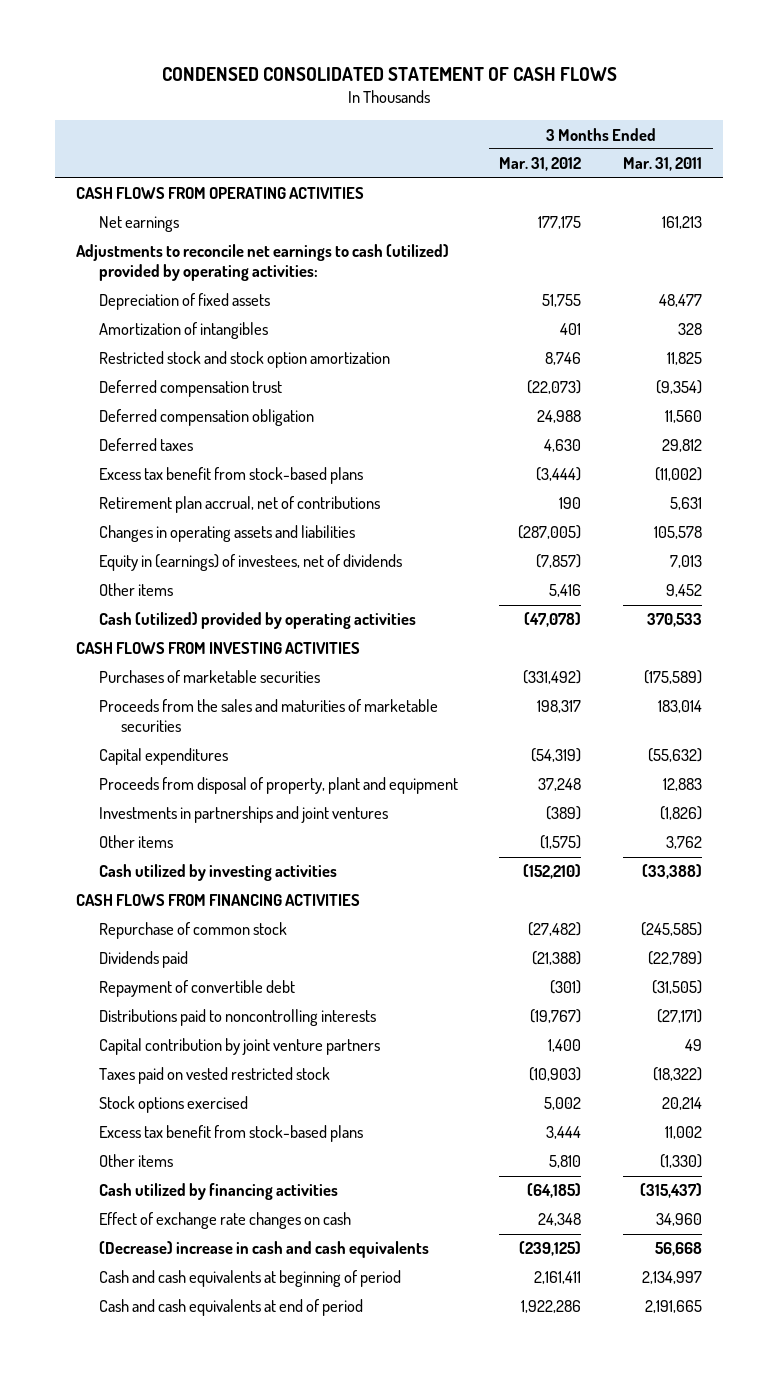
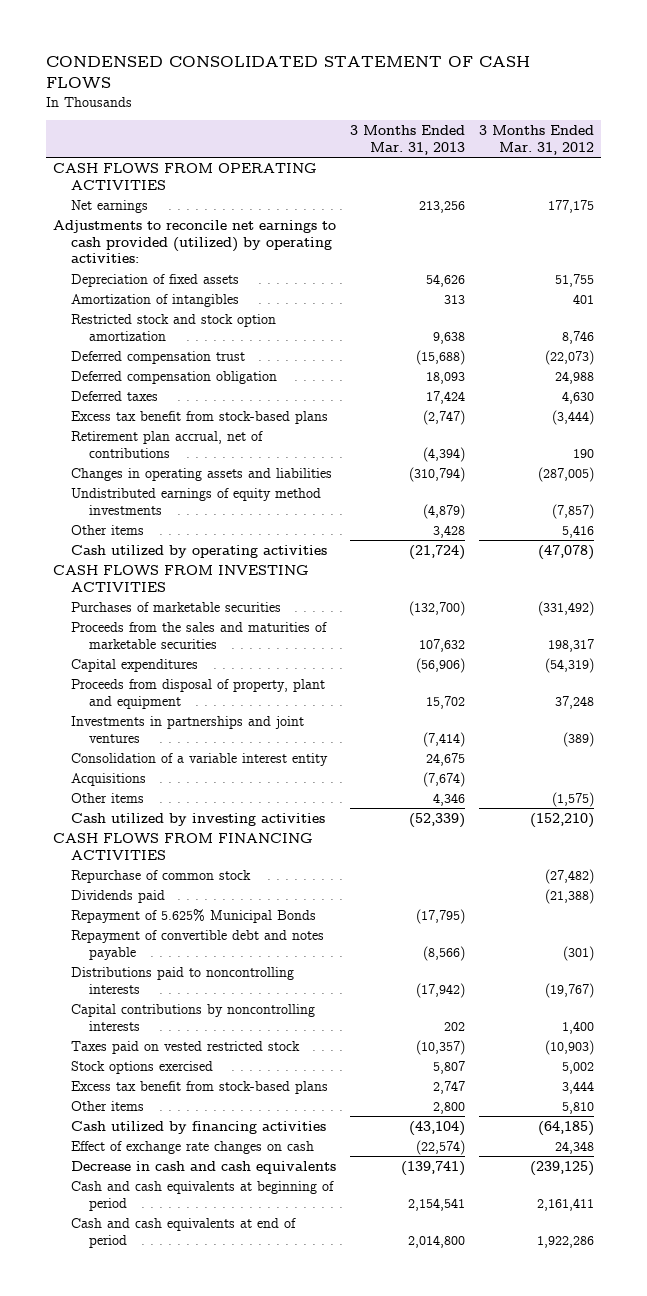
[623,157,703,172] Mar. 31, 2011 -> none
none -> [349,125,465,155] 3 Months Ended Mar. 31, 2013
[76,244,450,282] Adjustments to reconcile net earnings to cash (utilized) provided by operating activities: -> [52,219,336,264] Adjustments to reconcile net earnings to cash provided (utilized) by operating activities:
[98,554,402,572] Equity in (earnings) of investees, net of dividends -> [70,487,321,515] Undistributed earnings of equity method investments
[98,612,416,630] Cash (utilized) provided by operating activities -> [70,544,327,558] Cash utilized by operating activities
none -> [70,752,328,766] Consolidation of a variable interest entity
none -> [70,772,146,786] Acquisitions
none -> [70,908,316,923] Repayment of 5.625% Municipal Bonds
[98,980,295,998] Repayment of convertible debt -> [70,929,324,960] Repayment of convertible debt and notes payable
[98,1038,380,1056] Capital contribution by joint venture partners -> [70,1003,315,1031] Capital contributions by noncontrolling interests
[98,1241,429,1259] (Decrease) increase in cash and cash equivalents -> [70,1160,336,1174] Decrease in cash and cash equivalents

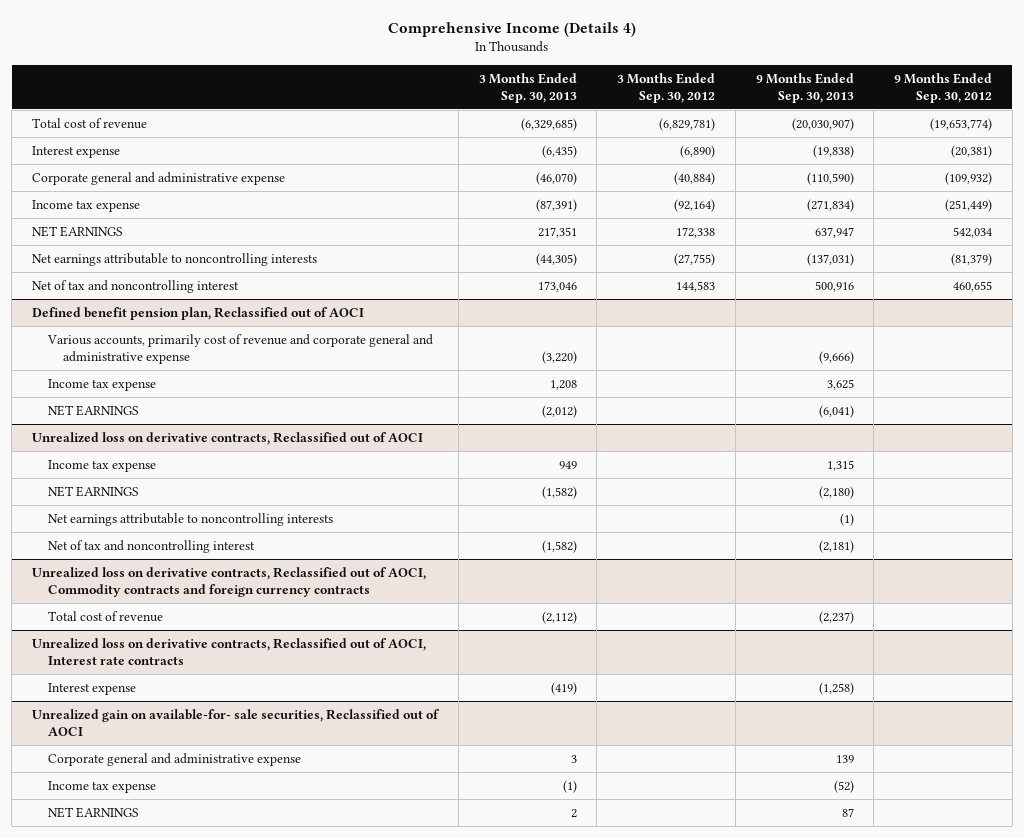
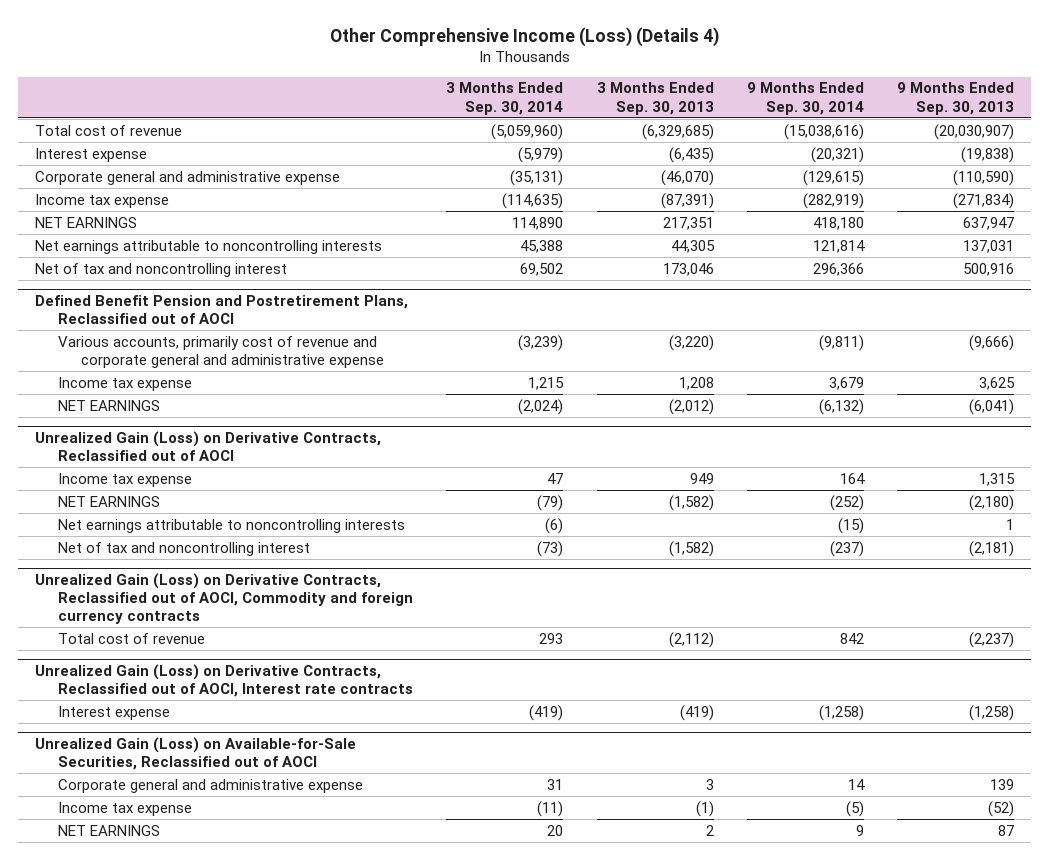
[388,22,637,38] Comprehensive Income (Details 4) -> [329,26,719,47] Other Comprehensive Income (Loss) (Details 4)
[617,72,716,103] 3 Months Ended Sep. 30, 2012 -> none
[894,72,993,103] 9 Months Ended Sep. 30, 2012 -> none
none -> [446,82,564,115] 3 Months Ended Sep. 30, 2014
none -> [747,82,865,115] 9 Months Ended Sep. 30, 2014
[535,252,577,266] (44,305) -> [670,239,715,253] 44,305
[806,252,854,266] (137,031) -> [963,239,1015,253] 137,031
[32,306,365,320] Defined benefit pension plan, Reclassified out of AOCI -> [34,294,408,325] Defined Benefit Pension and Postretirement Plans, Reclassified out of AOCI
[32,431,424,445] Unrealized loss on derivative contracts, Reclassified out of AOCI -> [34,430,381,462] Unrealized Gain (Loss) on Derivative Contracts, Reclassified out of AOCI
[839,512,854,526] (1) -> [1006,518,1015,530] 1
[32,566,427,597] Unrealized loss on derivative contracts, Reclassified out of AOCI, Commodity contracts and foreign currency contracts -> [34,572,414,625] Unrealized Gain (Loss) on Derivative Contracts, Reclassified out of AOCI, Commodity and foreign currency contracts
[32,637,427,665] Unrealized loss on derivative contracts, Reclassified out of AOCI, Interest rate contracts -> [34,663,414,698] Unrealized Gain (Loss) on Derivative Contracts, Reclassified out of AOCI, Interest rate contracts
[32,708,441,736] Unrealized gain on available-for- sale securities, Reclassified out of AOCI -> [34,736,356,771] Unrealized Gain (Loss) on Available-for-Sale Securities, Reclassified out of AOCI

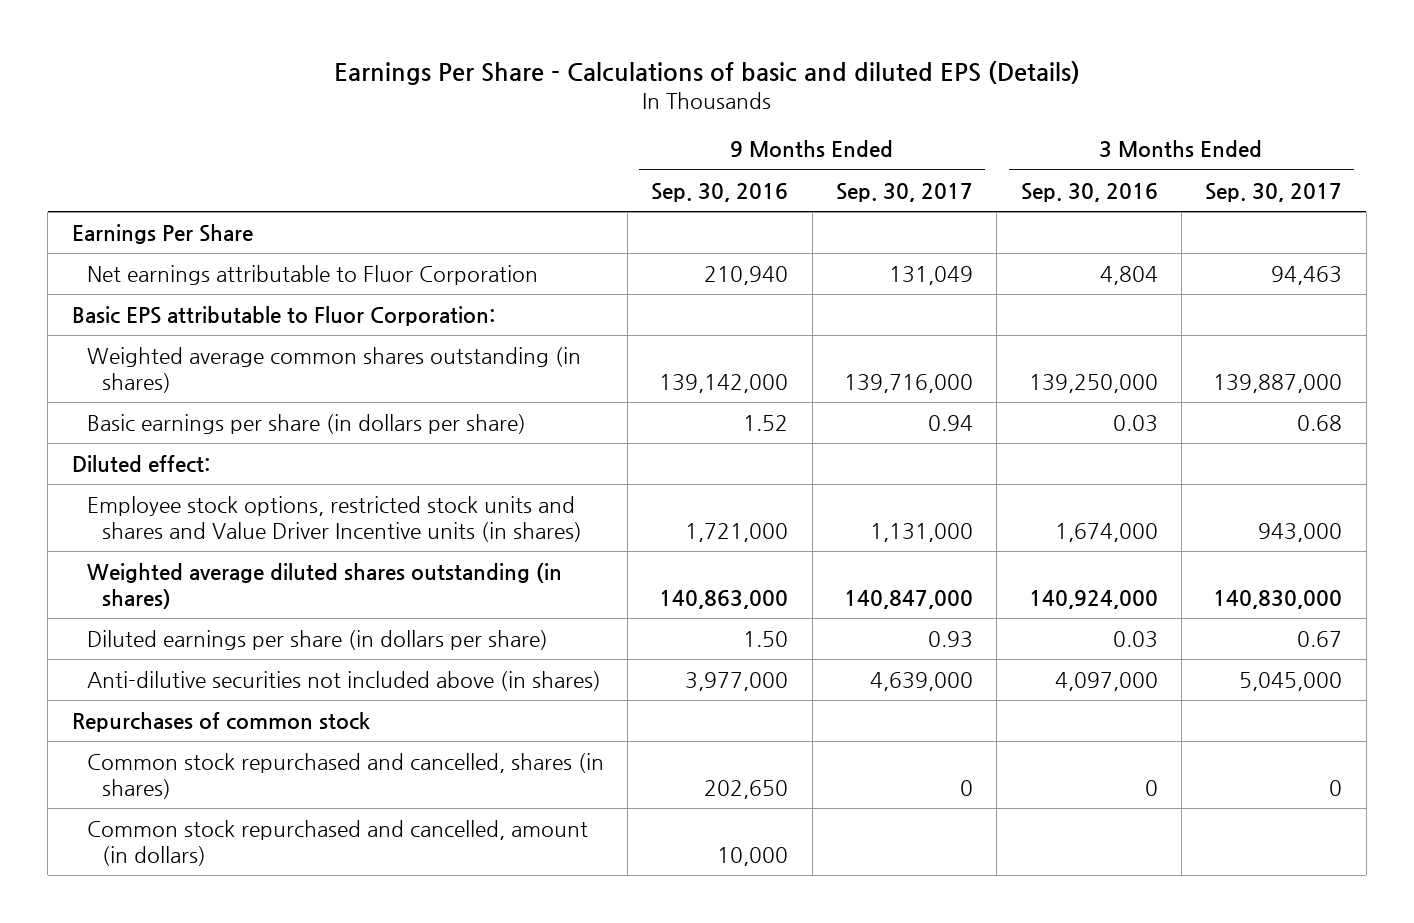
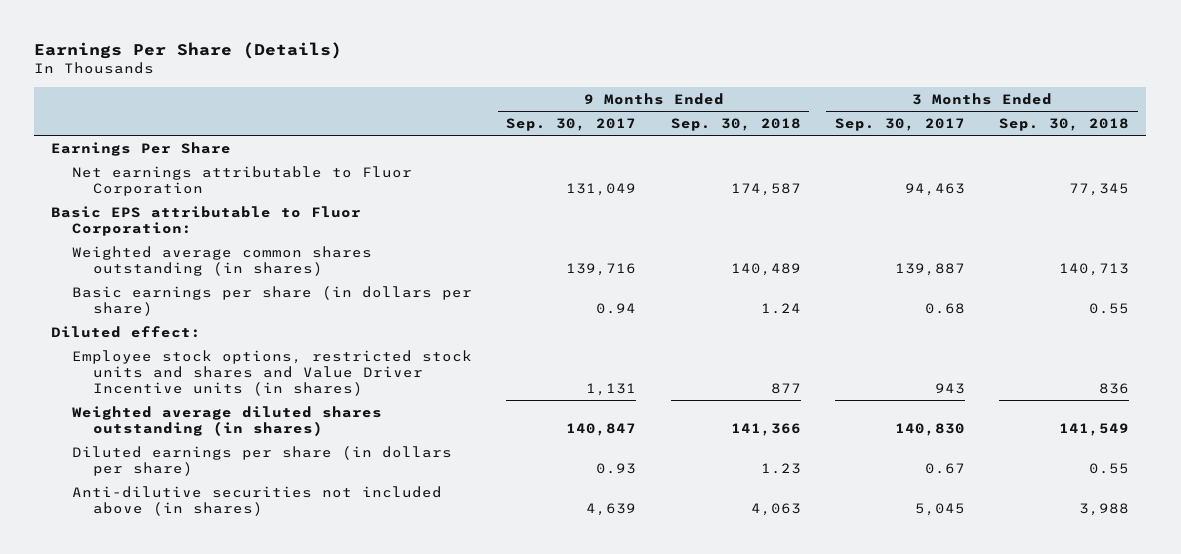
[333,60,1080,85] Earnings Per Share - Calculations of basic and diluted EPS (Details) -> [34,42,343,60] Earnings Per Share (Details)
[651,182,789,202] Sep. 30, 2016 -> none
[1020,182,1158,202] Sep. 30, 2016 -> none
none -> [670,117,801,131] Sep. 30, 2018
none -> [999,117,1130,131] Sep. 30, 2018
[844,373,974,393] 139,716,000 -> [566,262,637,276] 139,716
[1213,373,1343,393] 139,887,000 -> [895,262,966,276] 139,887
[870,522,974,542] 1,131,000 -> [586,382,637,396] 1,131
[1258,522,1343,542] 943,000 -> [935,382,966,394] 943
[844,589,974,609] 140,847,000 -> [566,422,637,436] 140,847
[1213,589,1343,609] 140,830,000 -> [895,422,966,436] 140,830
[71,711,370,732] Repurchases of common stock -> none
[86,752,604,799] Common stock repurchased and cancelled, shares (in shares) -> none
[86,819,588,866] Common stock repurchased and cancelled, amount (in dollars) -> none
[870,671,974,691] 4,639,000 -> [586,502,637,516] 4,639
[1239,671,1343,691] 5,045,000 -> [915,502,966,516] 5,045

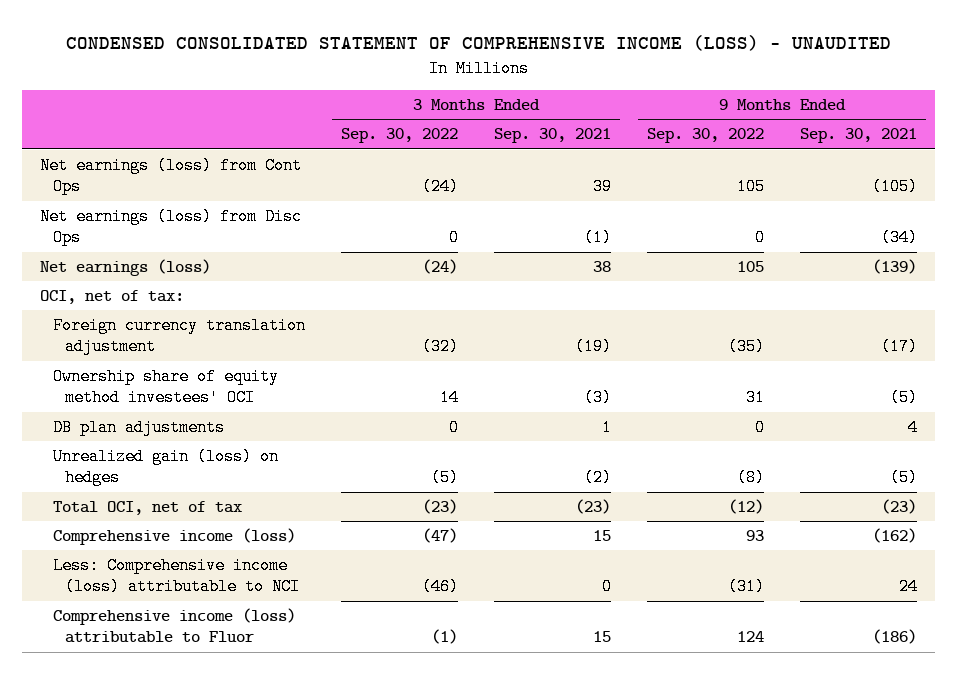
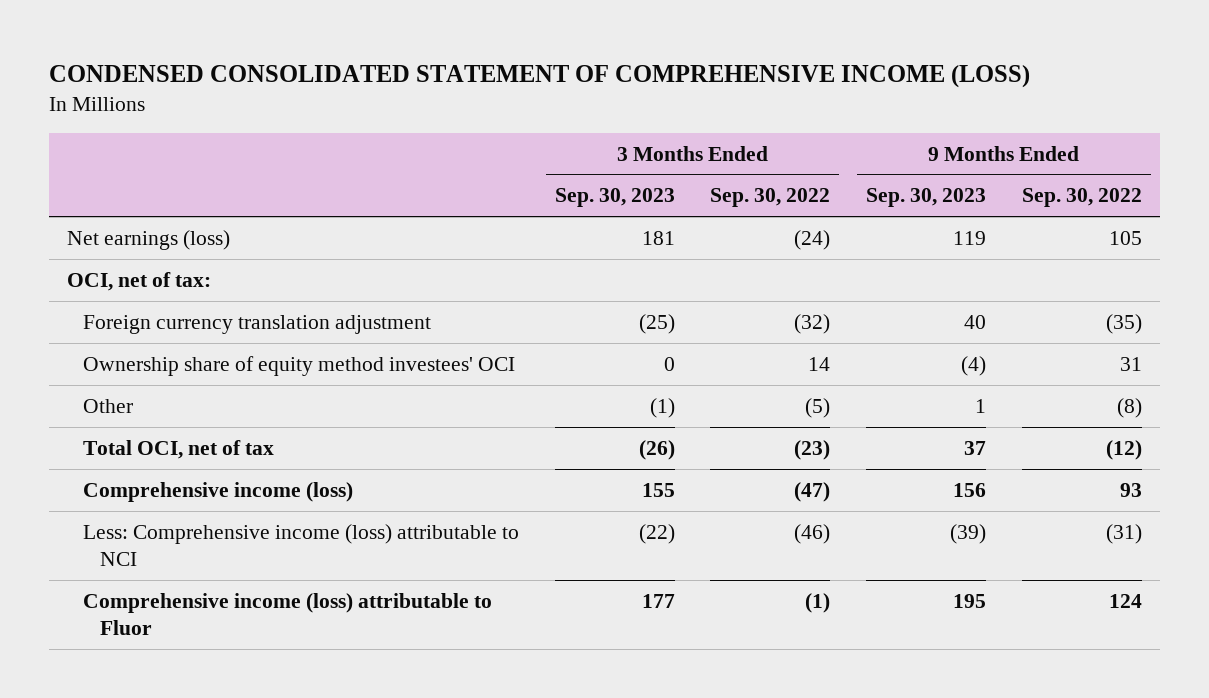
[65,35,891,52] CONDENSED CONSOLIDATED STATEMENT OF COMPREHENSIVE INCOME (LOSS) - UNAUDITED -> [48,65,1030,89] CONDENSED CONSOLIDATED STATEMENT OF COMPREHENSIVE INCOME (LOSS)
[493,128,611,144] Sep. 30, 2021 -> none
[799,128,917,144] Sep. 30, 2021 -> none
none -> [554,188,675,208] Sep. 30, 2023
none -> [866,188,987,208] Sep. 30, 2023
[40,157,303,196] Net earnings (loss) from Cont Ops -> none
[40,208,303,247] Net earnings (loss) from Disc Ops -> none
[52,419,225,437] DB plan adjustments -> none
[52,448,279,487] Unrealized gain (loss) on hedges -> none
none -> [83,398,134,413] Other

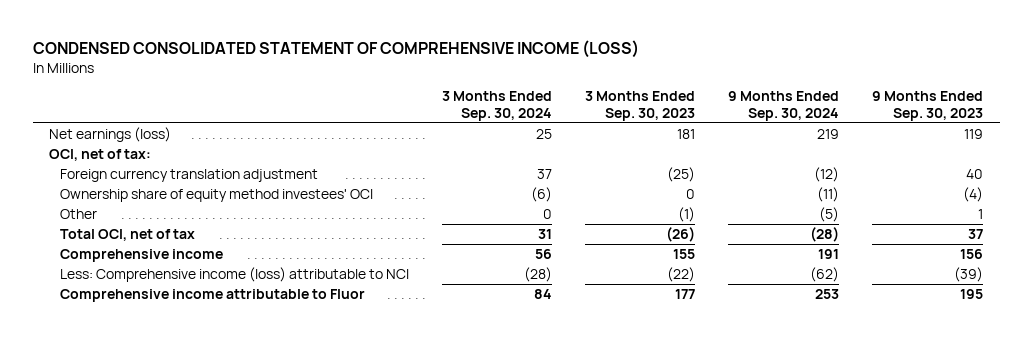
[710,188,831,208] Sep. 30, 2022 -> none
[1021,188,1142,208] Sep. 30, 2022 -> none
none -> [442,91,553,121] 3 Months Ended Sep. 30, 2024
none -> [728,91,840,121] 9 Months Ended Sep. 30, 2024
[83,481,354,502] Comprehensive income (loss) -> [60,248,224,262] Comprehensive income
[83,592,493,635] Comprehensive income (loss) attributable to Fluor -> [60,288,366,302] Comprehensive income attributable to Fluor

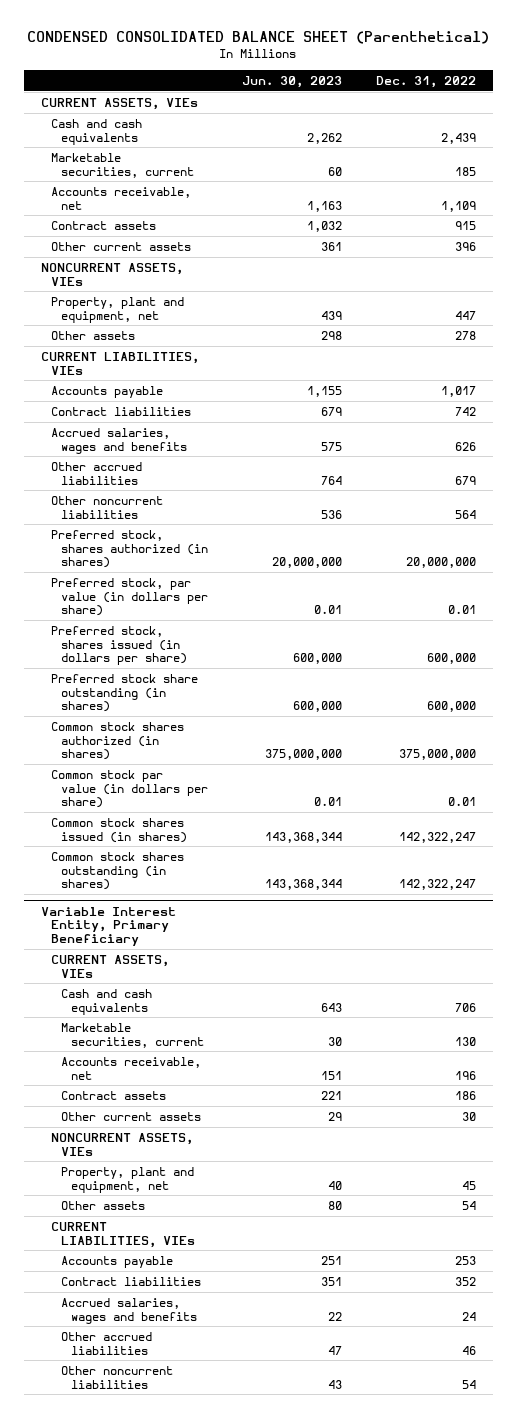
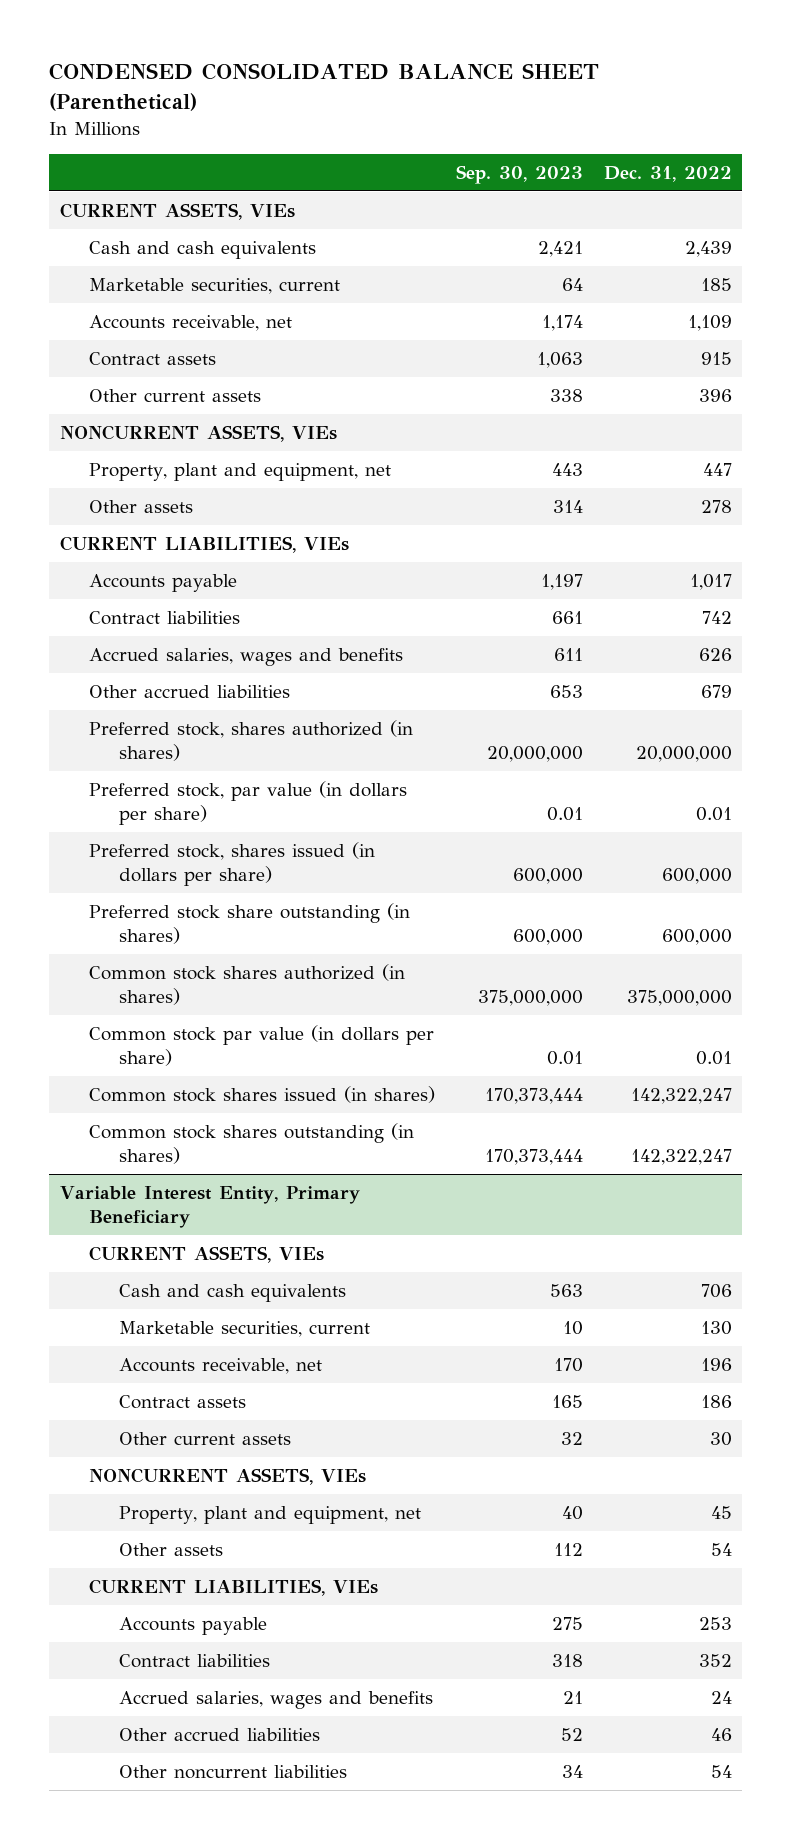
[241,76,342,89] Jun. 30, 2023 -> none
none -> [456,164,584,184] Sep. 30, 2023
[50,495,163,519] Other noncurrent liabilities -> none

